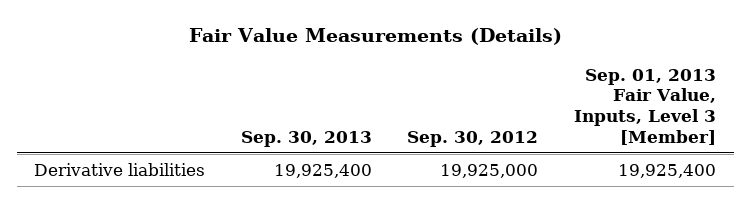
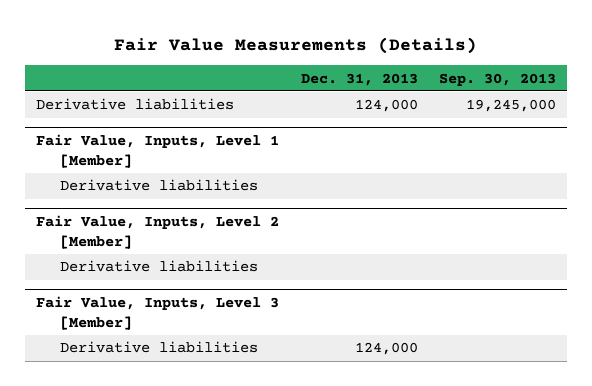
[407,131,539,148] Sep. 30, 2012 -> none
[573,68,716,146] Sep. 01, 2013 Fair Value, Inputs, Level 3 [Member] -> none
none -> [300,72,418,86] Dec. 31, 2013
[273,163,372,178] 19,925,400 -> [466,99,557,113] 19,245,000
none -> [36,134,280,169] Fair Value, Inputs, Level 1 [Member]
none -> [60,179,259,192] Derivative liabilities
none -> [36,215,280,250] Fair Value, Inputs, Level 2 [Member]
none -> [60,260,259,273] Derivative liabilities
none -> [36,296,280,331] Fair Value, Inputs, Level 3 [Member]
none -> [60,341,259,354] Derivative liabilities

